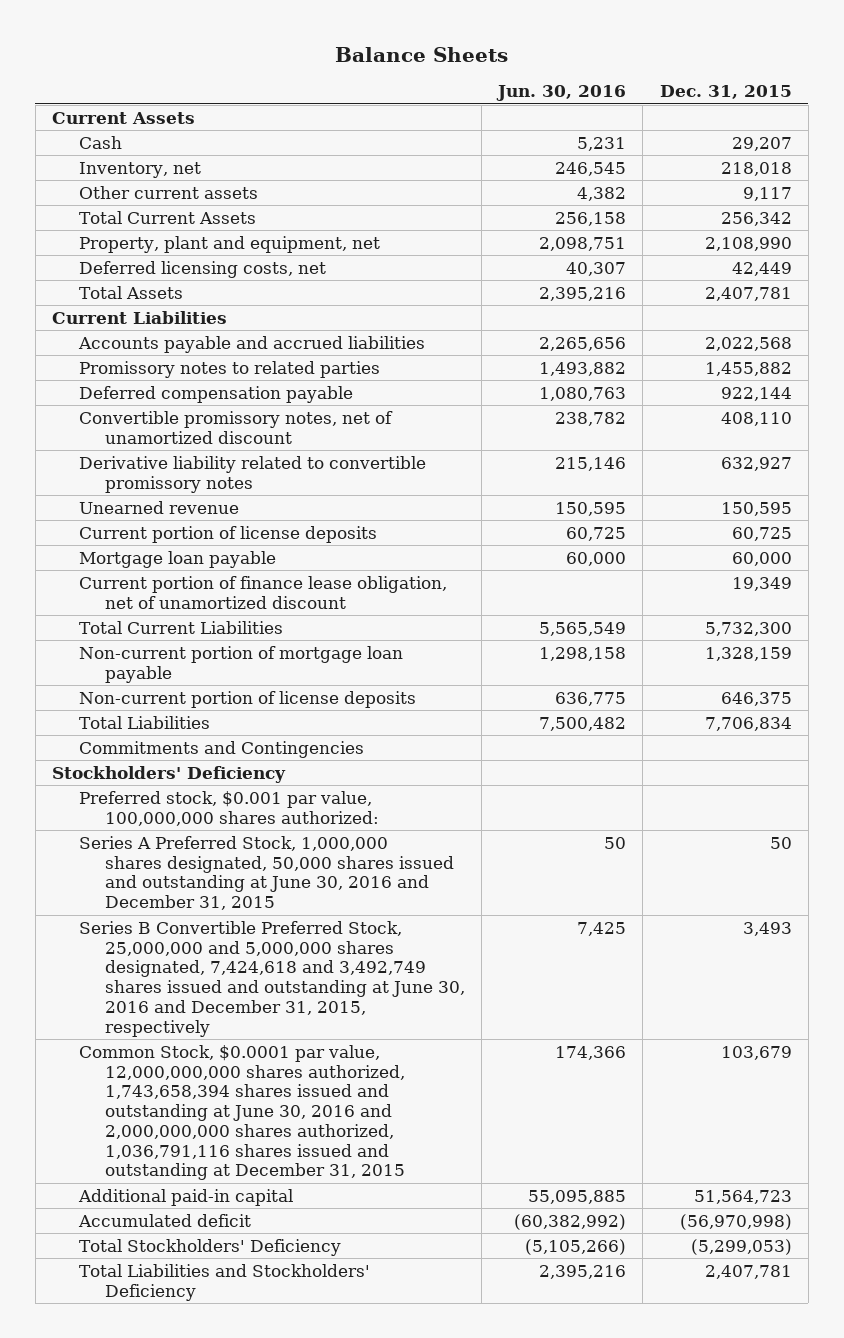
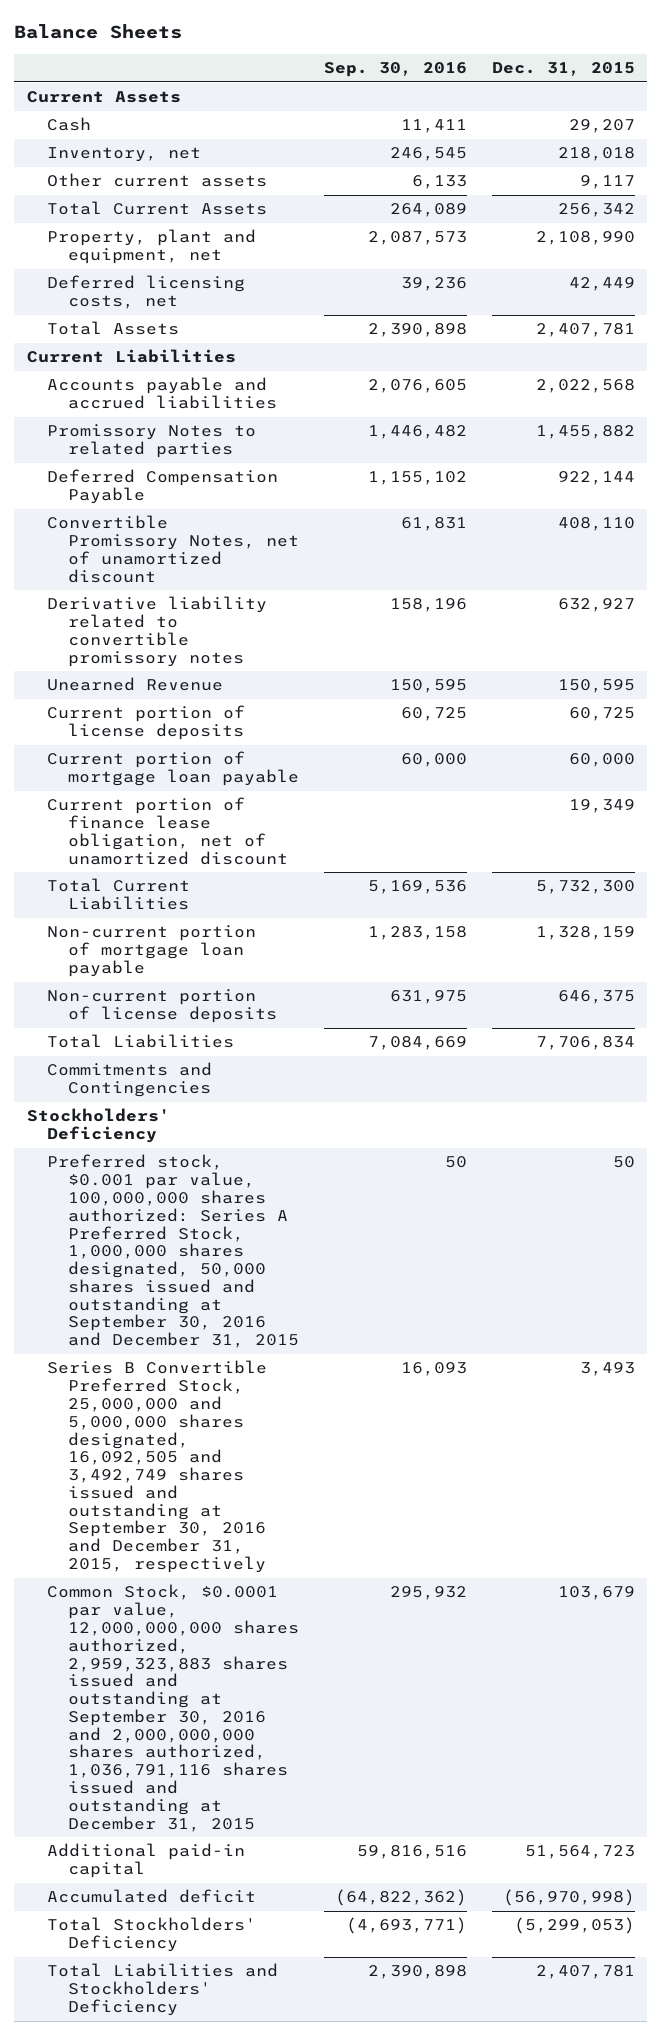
[496,85,627,102] Jun. 30, 2016 -> none
none -> [323,62,467,78] Sep. 30, 2016
[78,360,380,378] Promissory notes to related parties -> [47,424,257,459] Promissory Notes to related parties
[78,385,353,403] Deferred compensation payable -> [47,469,279,505] Deferred Compensation Payable
[78,410,393,444] Convertible promissory notes, net of unamortized discount -> [47,515,299,583] Convertible Promissory Notes, net of unamortized discount
[78,500,239,514] Unearned revenue -> [47,677,224,692] Unearned Revenue
[78,550,276,568] Mortgage loan payable -> [47,751,299,787] Current portion of mortgage loan payable
[78,790,380,826] Preferred stock, $0.001 par value, 100,000,000 shares authorized: -> none
[78,835,455,911] Series A Preferred Stock, 1,000,000 shares designated, 50,000 shares issued and outstanding at June 30, 2016 and December 31, 2015 -> [47,1154,299,1349] Preferred stock, $0.001 par value, 100,000,000 shares authorized: Series A Preferred Stock, 1,000,000 shares designated, 50,000 shares issued and outstanding at September 30, 2016 and December 31, 2015
[78,920,466,1037] Series B Convertible Preferred Stock, 25,000,000 and 5,000,000 shares designated, 7,424,618 and 3,492,749 shares issued and outstanding at June 30, 2016 and December 31, 2015, respectively -> [47,1360,268,1574] Series B Convertible Preferred Stock, 25,000,000 and 5,000,000 shares designated, 16,092,505 and 3,492,749 shares issued and outstanding at September 30, 2016 and December 31, 2015, respectively
[78,1044,406,1181] Common Stock, $0.0001 par value, 12,000,000,000 shares authorized, 1,743,658,394 shares issued and outstanding at June 30, 2016 and 2,000,000,000 shares authorized, 1,036,791,116 shares issued and outstanding at December 31, 2015 -> [47,1584,299,1832] Common Stock, $0.0001 par value, 12,000,000,000 shares authorized, 2,959,323,883 shares issued and outstanding at September 30, 2016 and 2,000,000,000 shares authorized, 1,036,791,116 shares issued and outstanding at December 31, 2015

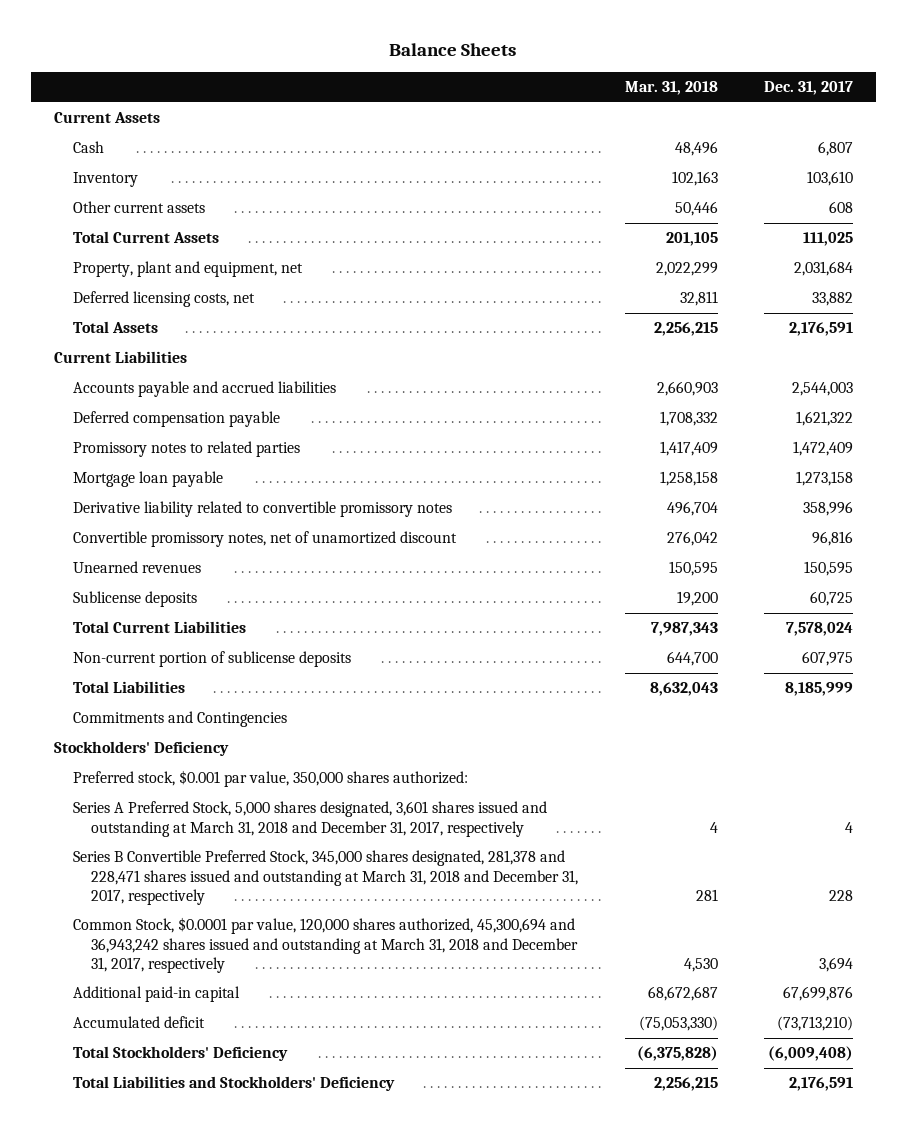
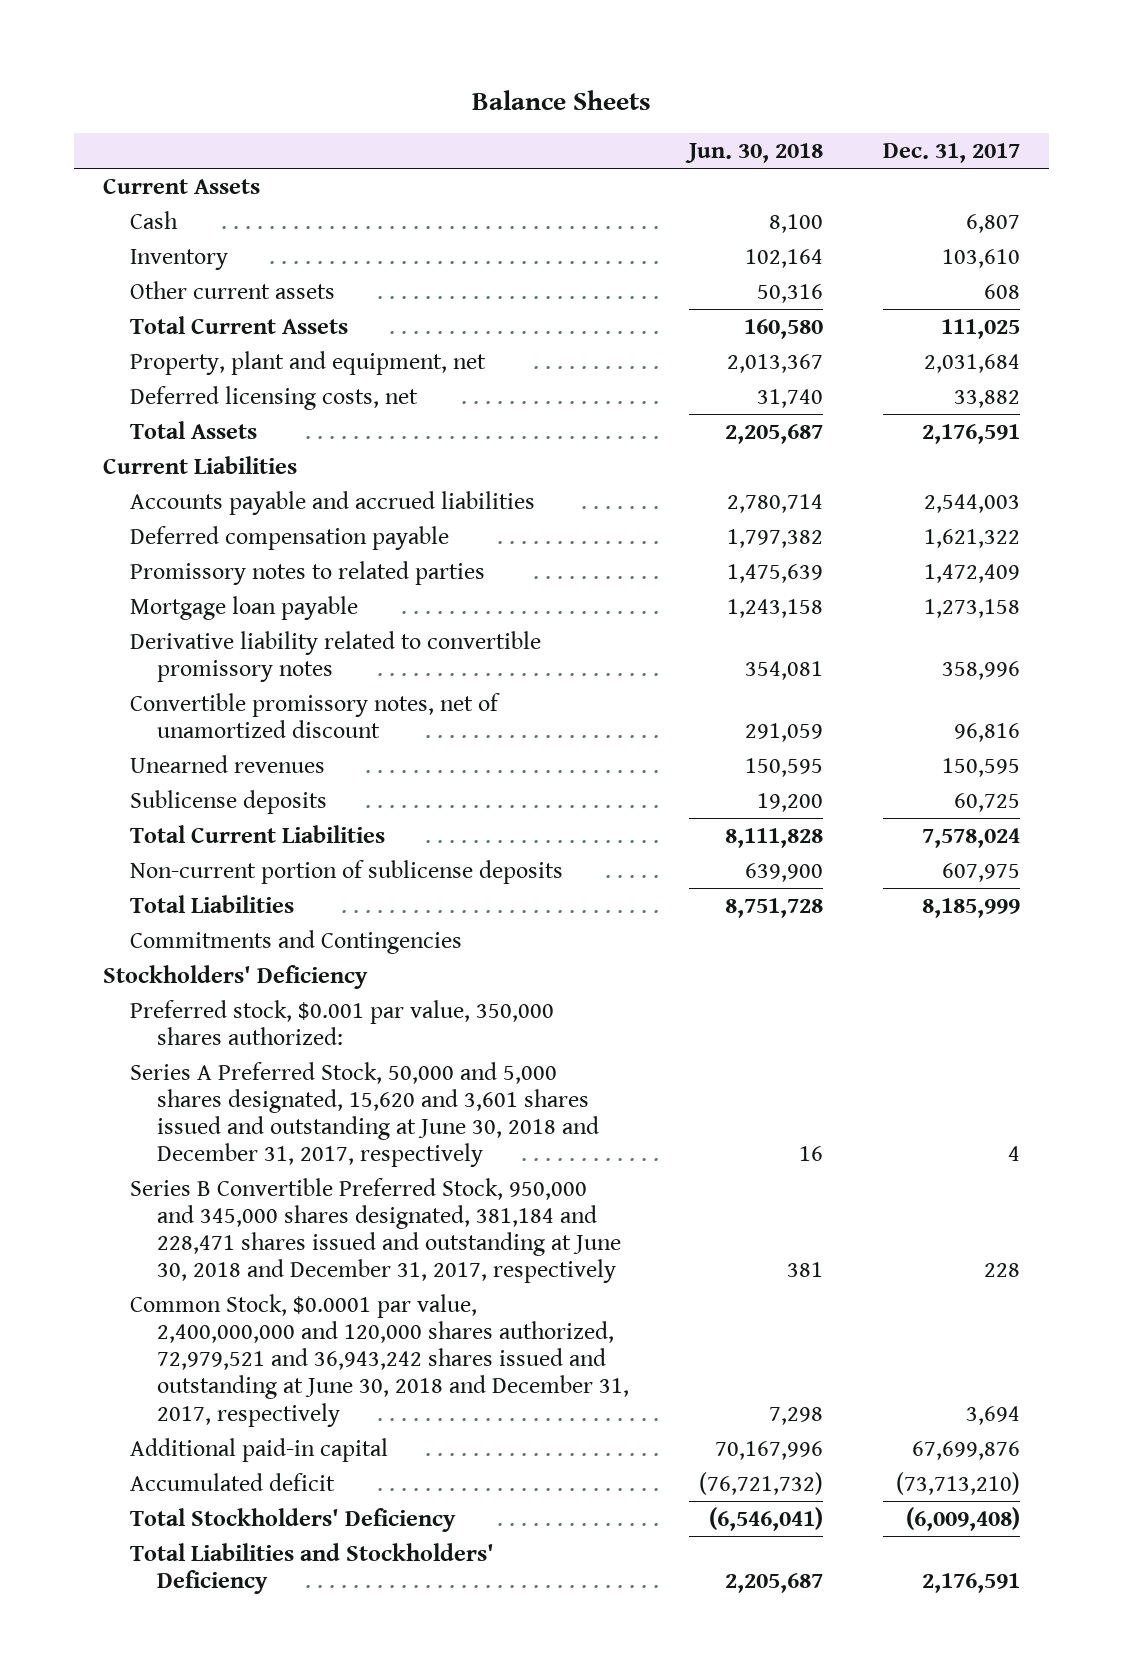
[624,81,718,96] Mar. 31, 2018 -> none
none -> [684,143,823,164] Jun. 30, 2018
[72,801,547,837] Series A Preferred Stock, 5,000 shares designated, 3,601 shares issued and outstanding at March 31, 2018 and December 31, 2017, respectively -> [130,1061,600,1168] Series A Preferred Stock, 50,000 and 5,000 shares designated, 15,620 and 3,601 shares issued and outstanding at June 30, 2018 and December 31, 2017, respectively
[72,850,579,905] Series B Convertible Preferred Stock, 345,000 shares designated, 281,378 and 228,471 shares issued and outstanding at March 31, 2018 and December 31, 2017, respectively -> [130,1177,622,1284] Series B Convertible Preferred Stock, 950,000 and 345,000 shares designated, 381,184 and 228,471 shares issued and outstanding at June 30, 2018 and December 31, 2017, respectively
[72,917,579,973] Common Stock, $0.0001 par value, 120,000 shares authorized, 45,300,694 and 36,943,242 shares issued and outstanding at March 31, 2018 and December 31, 2017, respectively -> [130,1293,630,1427] Common Stock, $0.0001 par value, 2,400,000,000 and 120,000 shares authorized, 72,979,521 and 36,943,242 shares issued and outstanding at June 30, 2018 and December 31, 2017, respectively

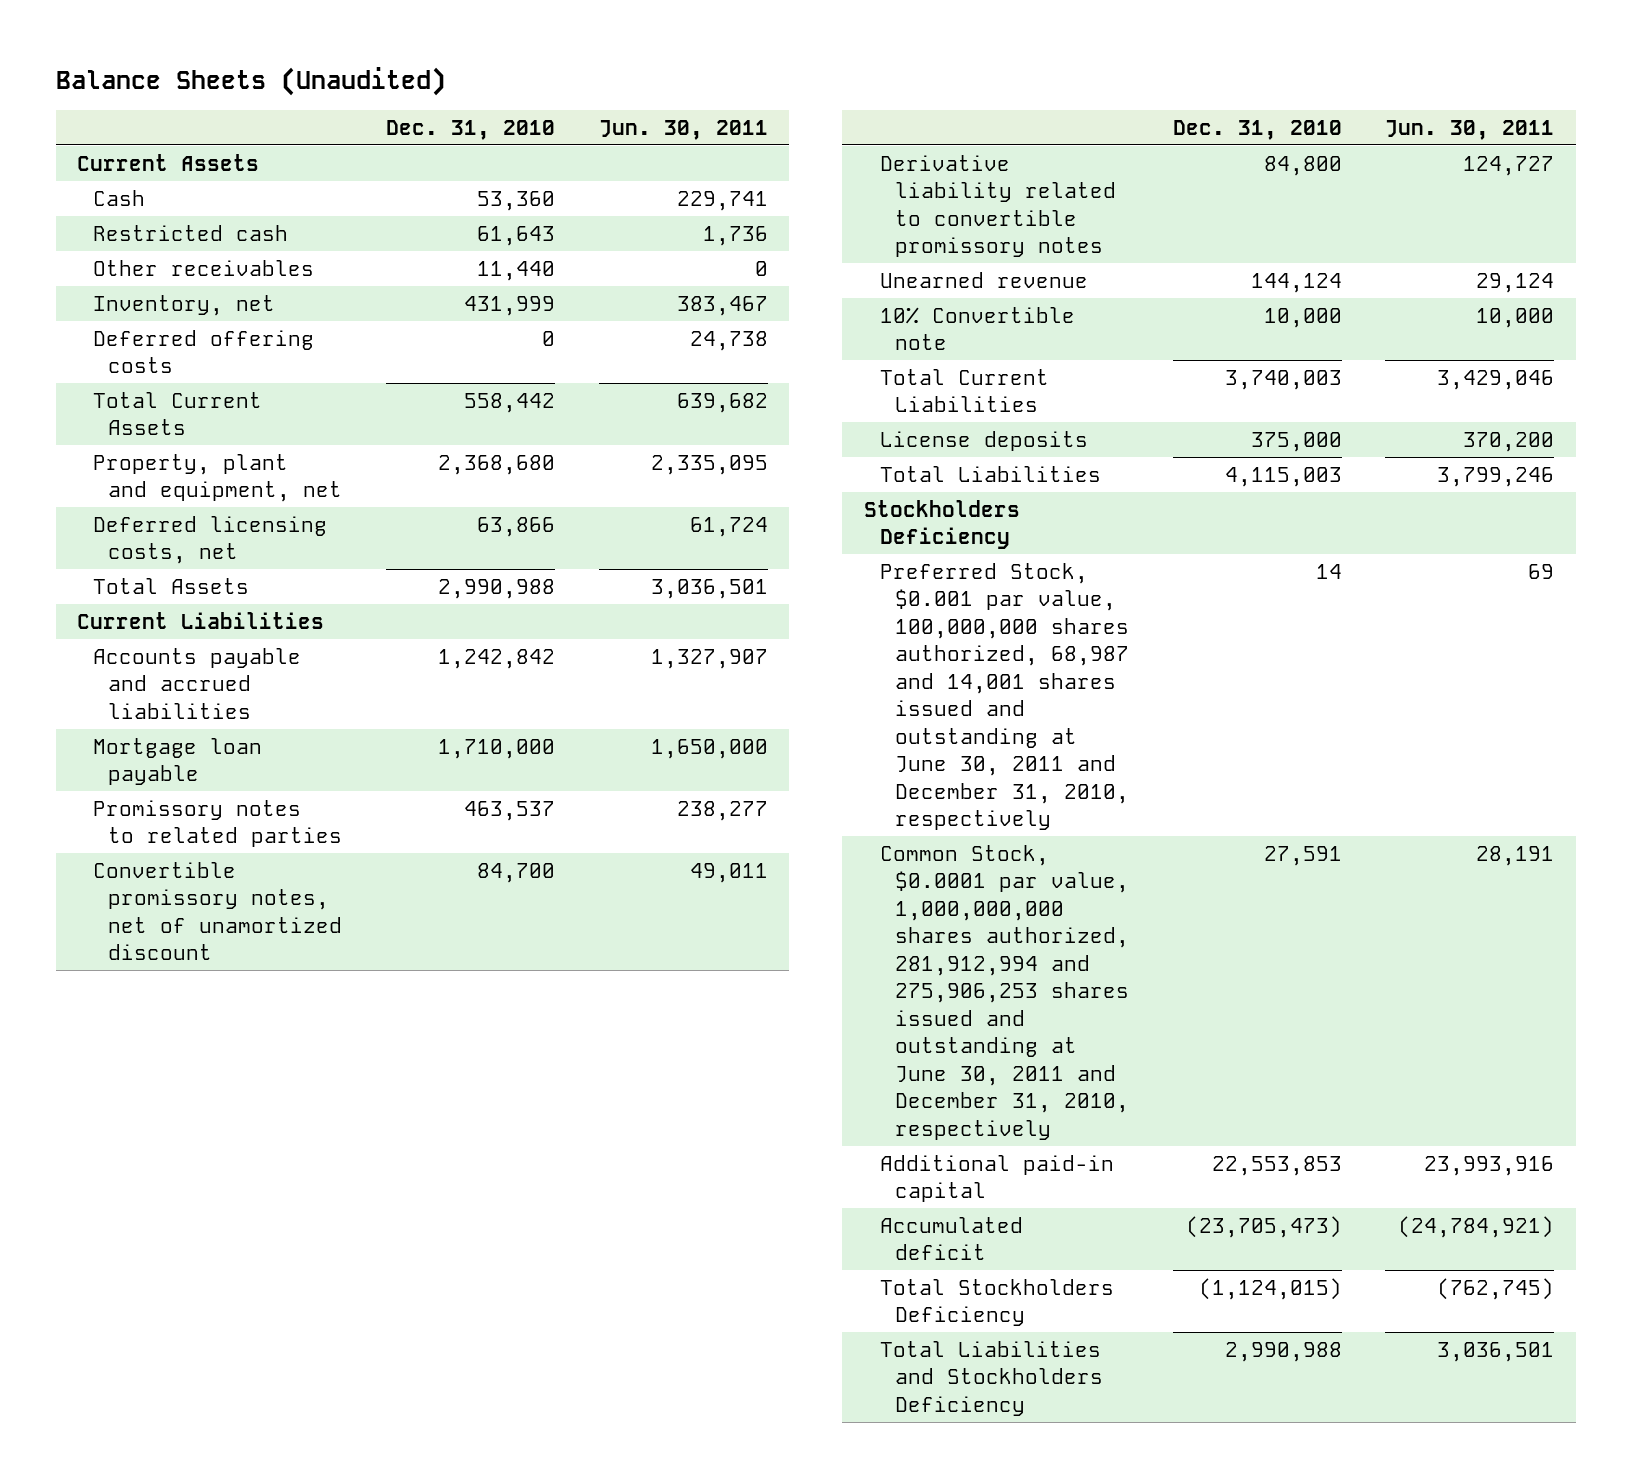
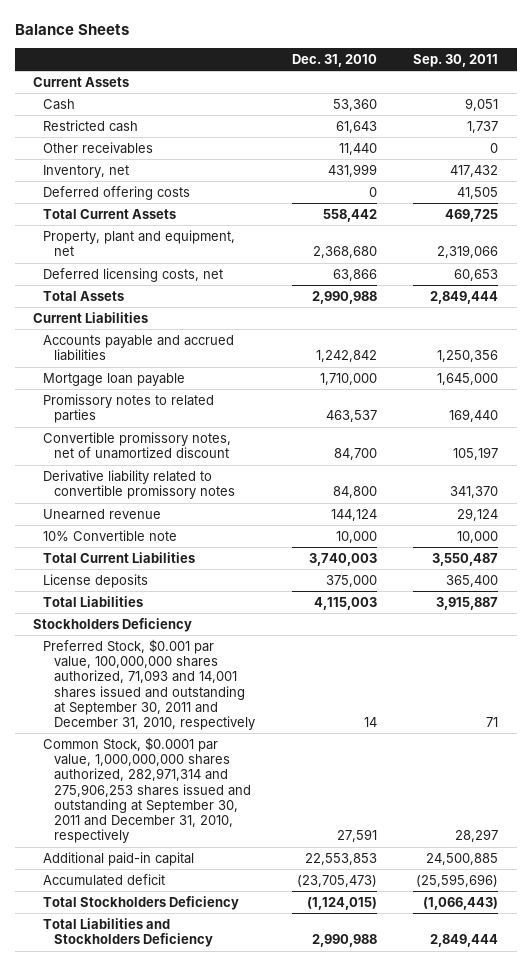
[55,66,446,96] Balance Sheets (Unaudited) -> [14,23,129,35] Balance Sheets
[598,119,768,140] Jun. 30, 2011 -> none
none -> [413,53,499,67] Sep. 30, 2011
[879,562,1130,831] Preferred Stock, $0.001 par value, 100,000,000 shares authorized, 68,987 and 14,001 shares issued and outstanding at June 30, 2011 and December 31, 2010, respectively -> [43,638,255,730] Preferred Stock, $0.001 par value, 100,000,000 shares authorized, 71,093 and 14,001 shares issued and outstanding at September 30, 2011 and December 31, 2010, respectively
[879,844,1130,1140] Common Stock, $0.0001 par value, 1,000,000,000 shares authorized, 281,912,994 and 275,906,253 shares issued and outstanding at June 30, 2011 and December 31, 2010, respectively -> [43,736,251,844] Common Stock, $0.0001 par value, 1,000,000,000 shares authorized, 282,971,314 and 275,906,253 shares issued and outstanding at September 30, 2011 and December 31, 2010, respectively

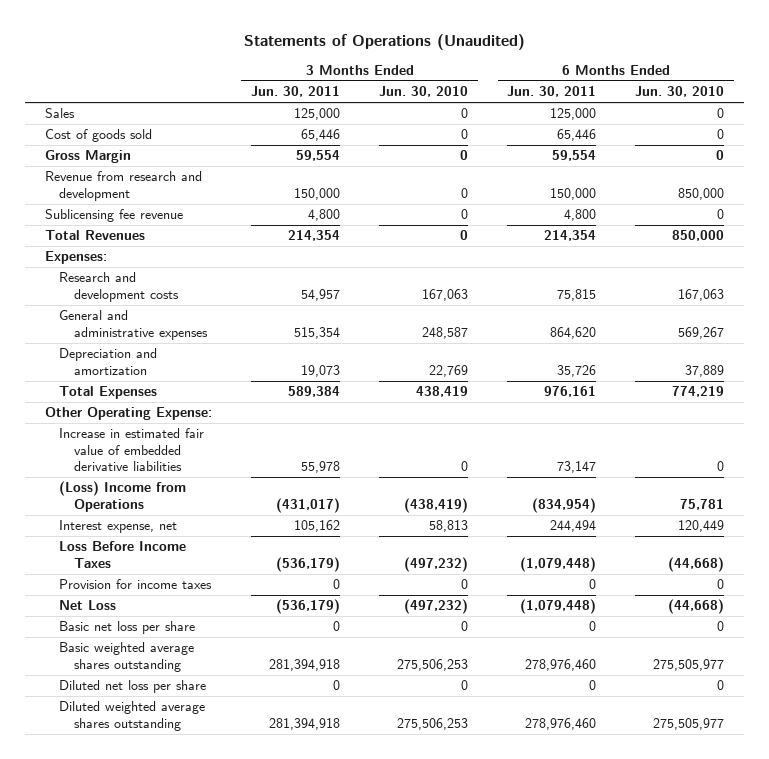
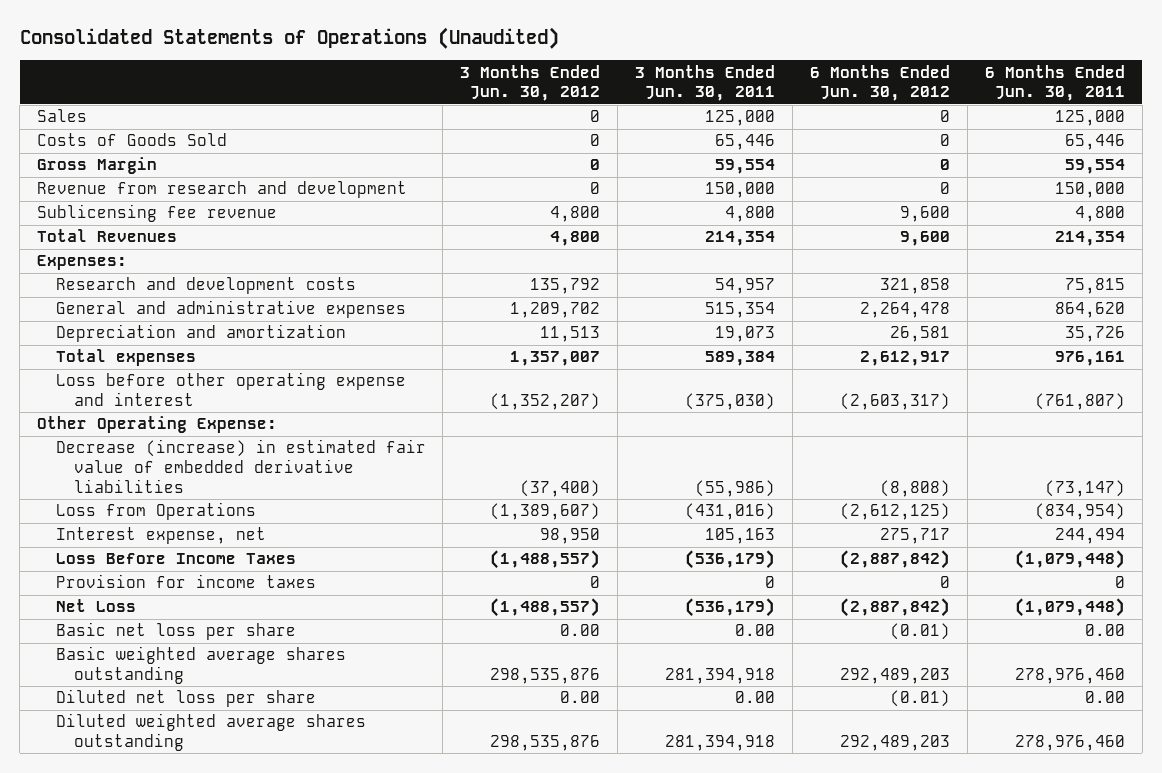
[243,34,525,51] Statements of Operations (Unaudited) -> [19,27,559,50] Consolidated Statements of Operations (Unaudited)
[379,86,469,98] Jun. 30, 2010 -> none
[635,86,725,98] Jun. 30, 2010 -> none
none -> [460,64,601,102] 3 Months Ended Jun. 30, 2012
none -> [809,64,950,102] 6 Months Ended Jun. 30, 2012
[44,129,152,143] Cost of goods sold -> [37,133,228,147] Costs of Goods Sold
[59,386,158,400] Total Expenses -> [55,349,196,367] Total expenses
none -> [55,372,406,407] Loss before other operating expense and interest
[59,428,205,471] Increase in estimated fair value of embedded derivative liabilities -> [55,439,426,493] Decrease (increase) in estimated fair value of embedded derivative liabilities
[301,460,341,473] 55,978 -> [695,479,776,497] (55,986)
[557,460,597,473] 73,147 -> [1044,479,1125,497] (73,147)
[59,481,187,512] (Loss) Income from Operations -> [55,502,256,521] Loss from Operations
[276,497,341,513] (431,017) -> [685,503,776,521] (431,016)
[294,520,341,533] 105,162 -> [705,528,776,545] 105,163
[333,621,341,632] 0 -> [735,624,776,637] 0.00
[589,621,597,632] 0 -> [1084,624,1125,637] 0.00
[333,680,341,691] 0 -> [735,691,776,704] 0.00
[589,680,597,691] 0 -> [1084,691,1125,704] 0.00

